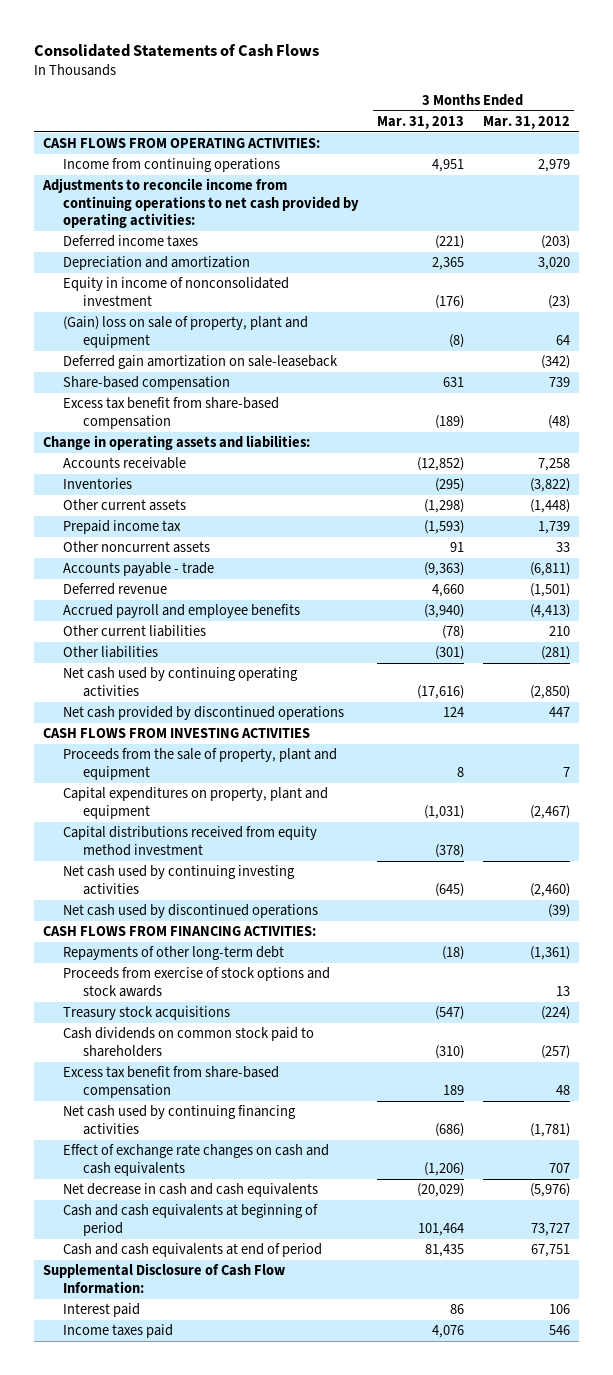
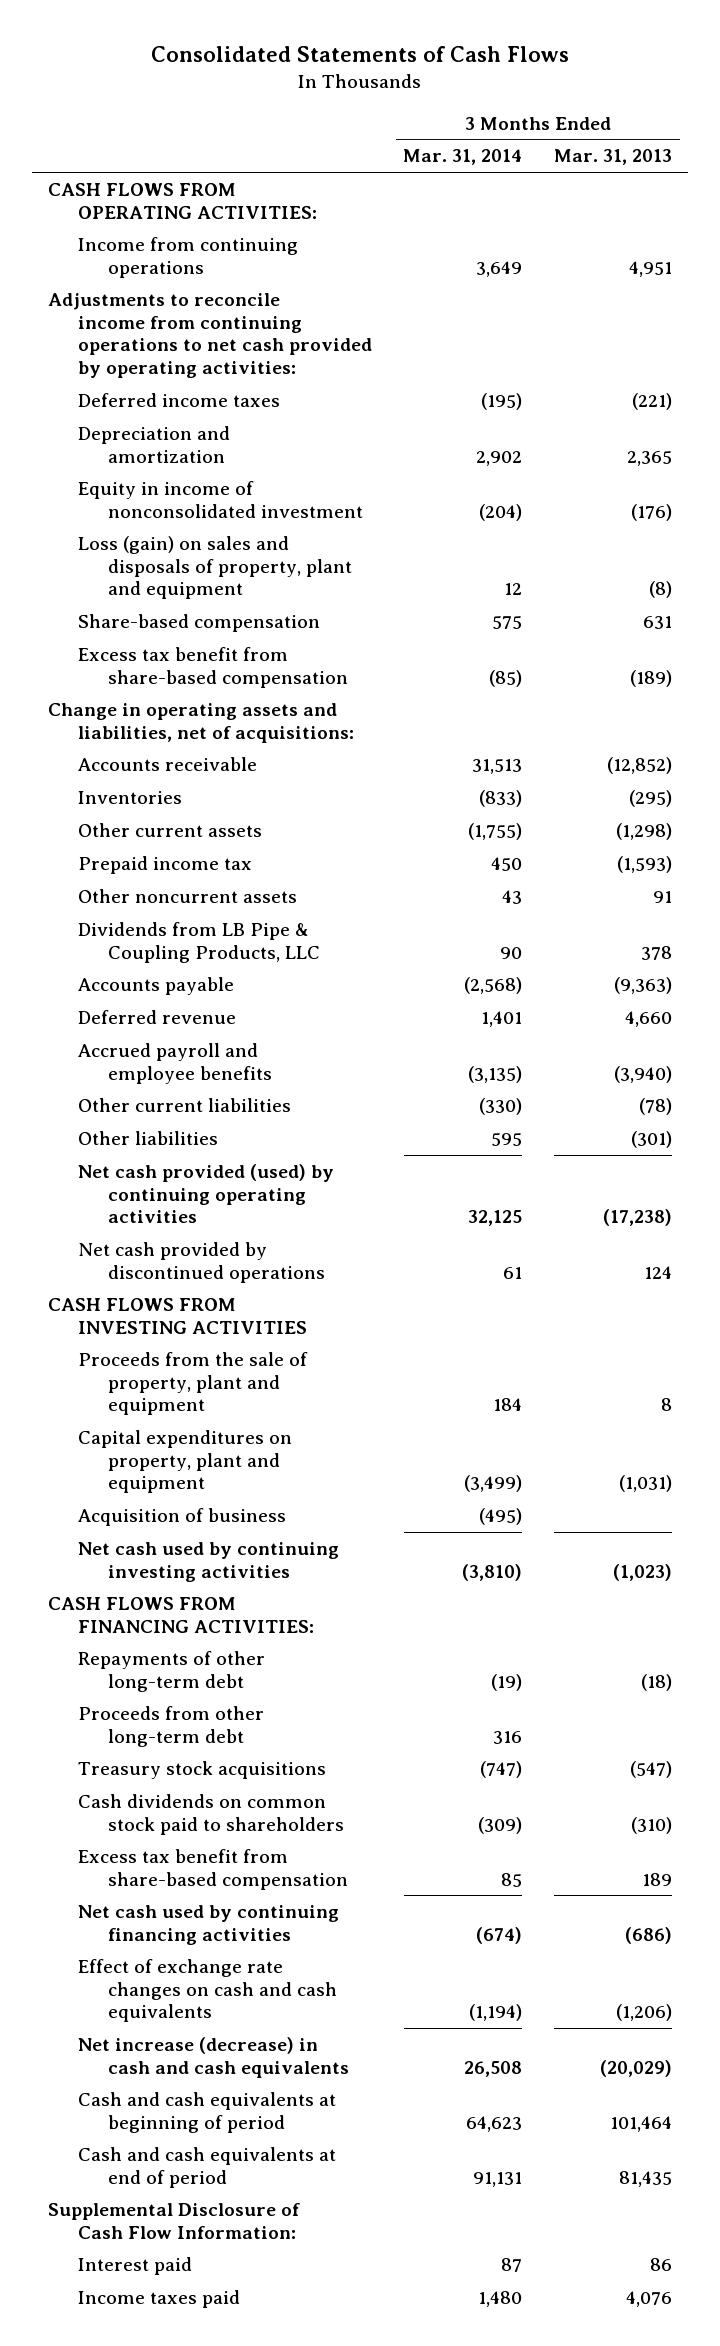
[482,115,570,129] Mar. 31, 2012 -> none
none -> [403,149,523,166] Mar. 31, 2014
[62,355,338,370] Deferred gain amortization on sale-leaseback -> none
[62,316,308,348] (Gain) loss on sale of property, plant and equipment -> [78,535,353,600] Loss (gain) on sales and disposals of property, plant and equipment
[42,435,310,451] Change in operating assets and liabilities: -> [47,702,355,743] Change in operating assets and liabilities, net of acquisitions:
none -> [78,921,321,963] Dividends from LB Pipe & Coupling Products, LLC
[62,562,214,577] Accounts payable - trade -> [78,976,235,995] Accounts payable
[62,667,298,697] Net cash used by continuing operating activities -> [78,1163,335,1224] Net cash provided (used) by continuing operating activities
[417,684,465,699] (17,616) -> [602,1209,672,1227] (17,238)
[62,826,317,856] Capital distributions received from equity method investment -> none
[62,904,318,919] Net cash used by discontinued operations -> none
none -> [78,1507,287,1526] Acquisition of business
[435,882,465,897] (645) -> [612,1563,672,1581] (1,023)
[62,967,330,997] Proceeds from exercise of stock options and stock awards -> none
none -> [78,1705,265,1747] Proceeds from other long-term debt
[62,1183,318,1198] Net decrease in cash and cash equivalents -> [78,2036,350,2078] Net increase (decrease) in cash and cash equivalents

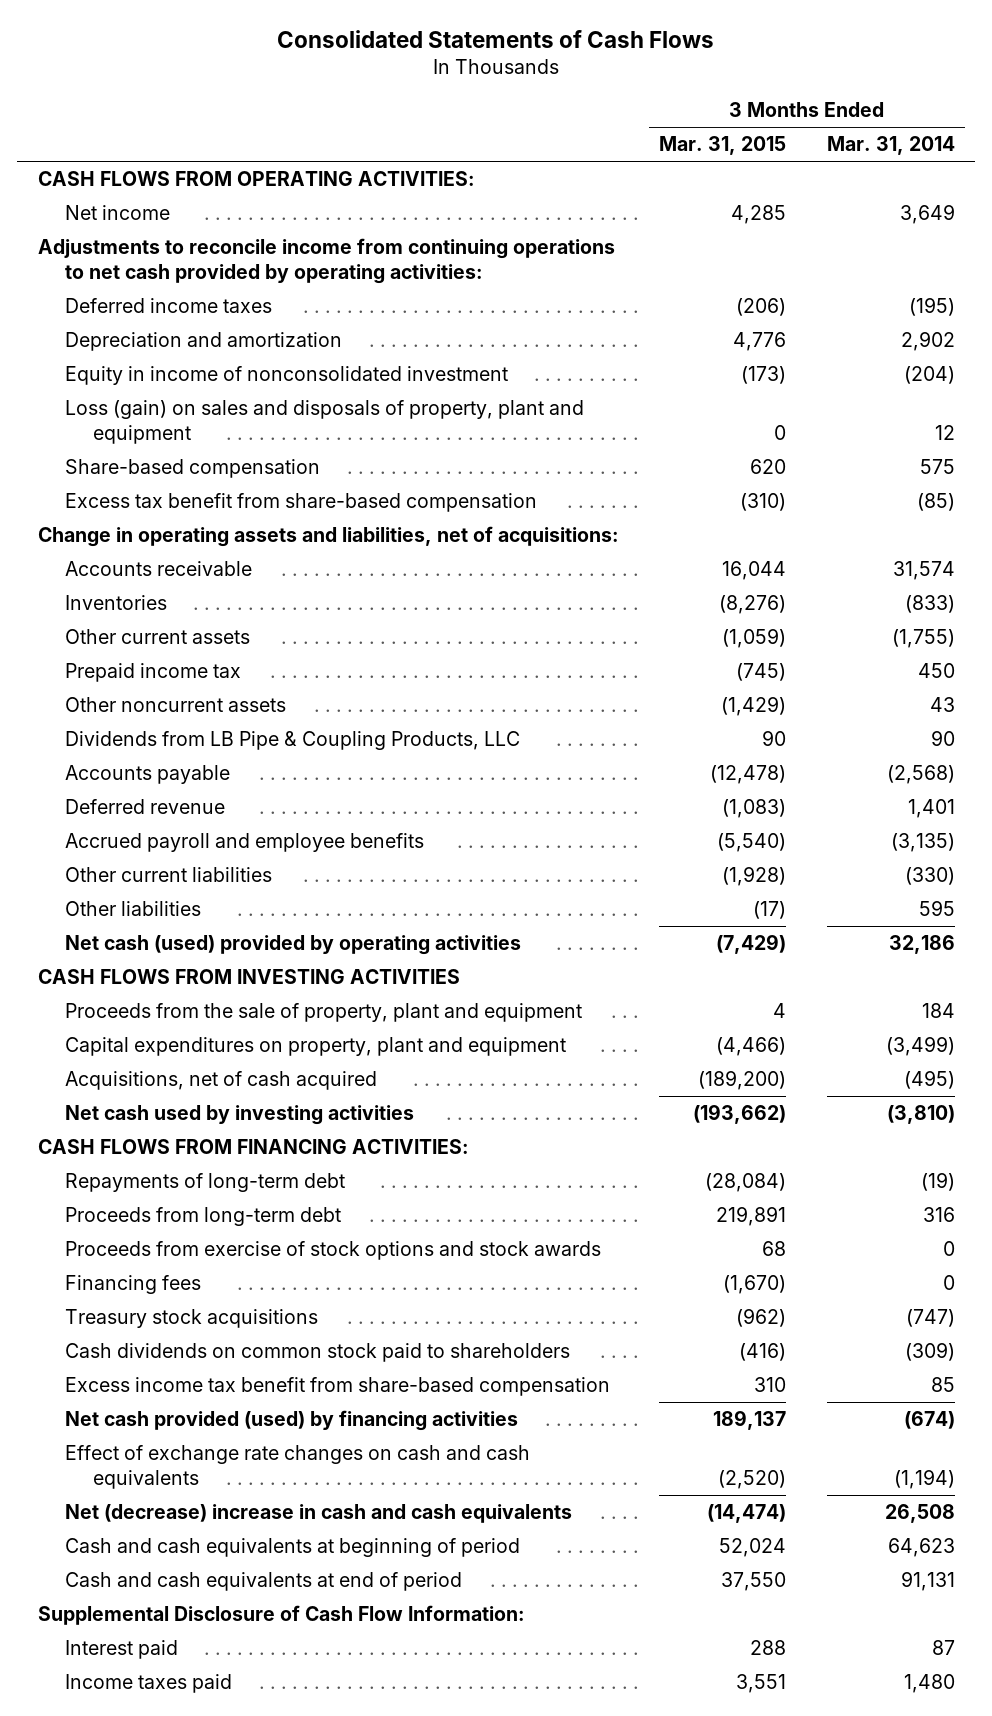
[553,149,672,166] Mar. 31, 2013 -> none
none -> [659,136,787,156] Mar. 31, 2015
[78,236,299,278] Income from continuing operations -> [65,205,171,221] Net income
[472,758,523,774] 31,513 -> [892,561,955,581] 31,574
[78,1241,326,1283] Net cash provided by discontinued operations -> none
[78,1163,335,1224] Net cash provided (used) by continuing operating activities -> [65,935,522,956] Net cash (used) provided by operating activities
[468,1210,523,1227] 32,125 -> [888,935,955,955] 32,186
[78,1507,287,1526] Acquisition of business -> [65,1071,378,1091] Acquisitions, net of cash acquired
[78,1541,340,1582] Net cash used by continuing investing activities -> [65,1105,415,1126] Net cash used by investing activities
[78,1650,266,1692] Repayments of other long-term debt -> [65,1173,346,1193] Repayments of long-term debt
[78,1705,265,1747] Proceeds from other long-term debt -> [65,1207,342,1227] Proceeds from long-term debt
none -> [65,1241,602,1261] Proceeds from exercise of stock options and stock awards
none -> [65,1275,202,1295] Financing fees
[78,1848,349,1890] Excess tax benefit from share-based compensation -> [65,1377,611,1397] Excess income tax benefit from share-based compensation
[78,1904,340,1945] Net cash used by continuing financing activities -> [65,1410,519,1432] Net cash provided (used) by financing activities
[78,2036,350,2078] Net increase (decrease) in cash and cash equivalents -> [65,1504,573,1524] Net (decrease) increase in cash and cash equivalents

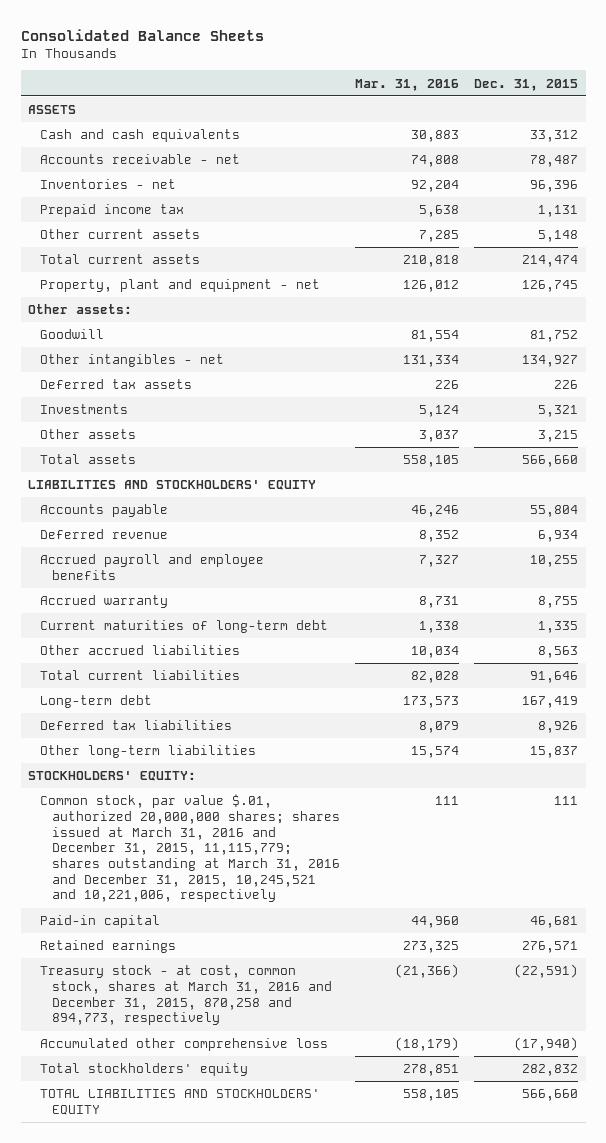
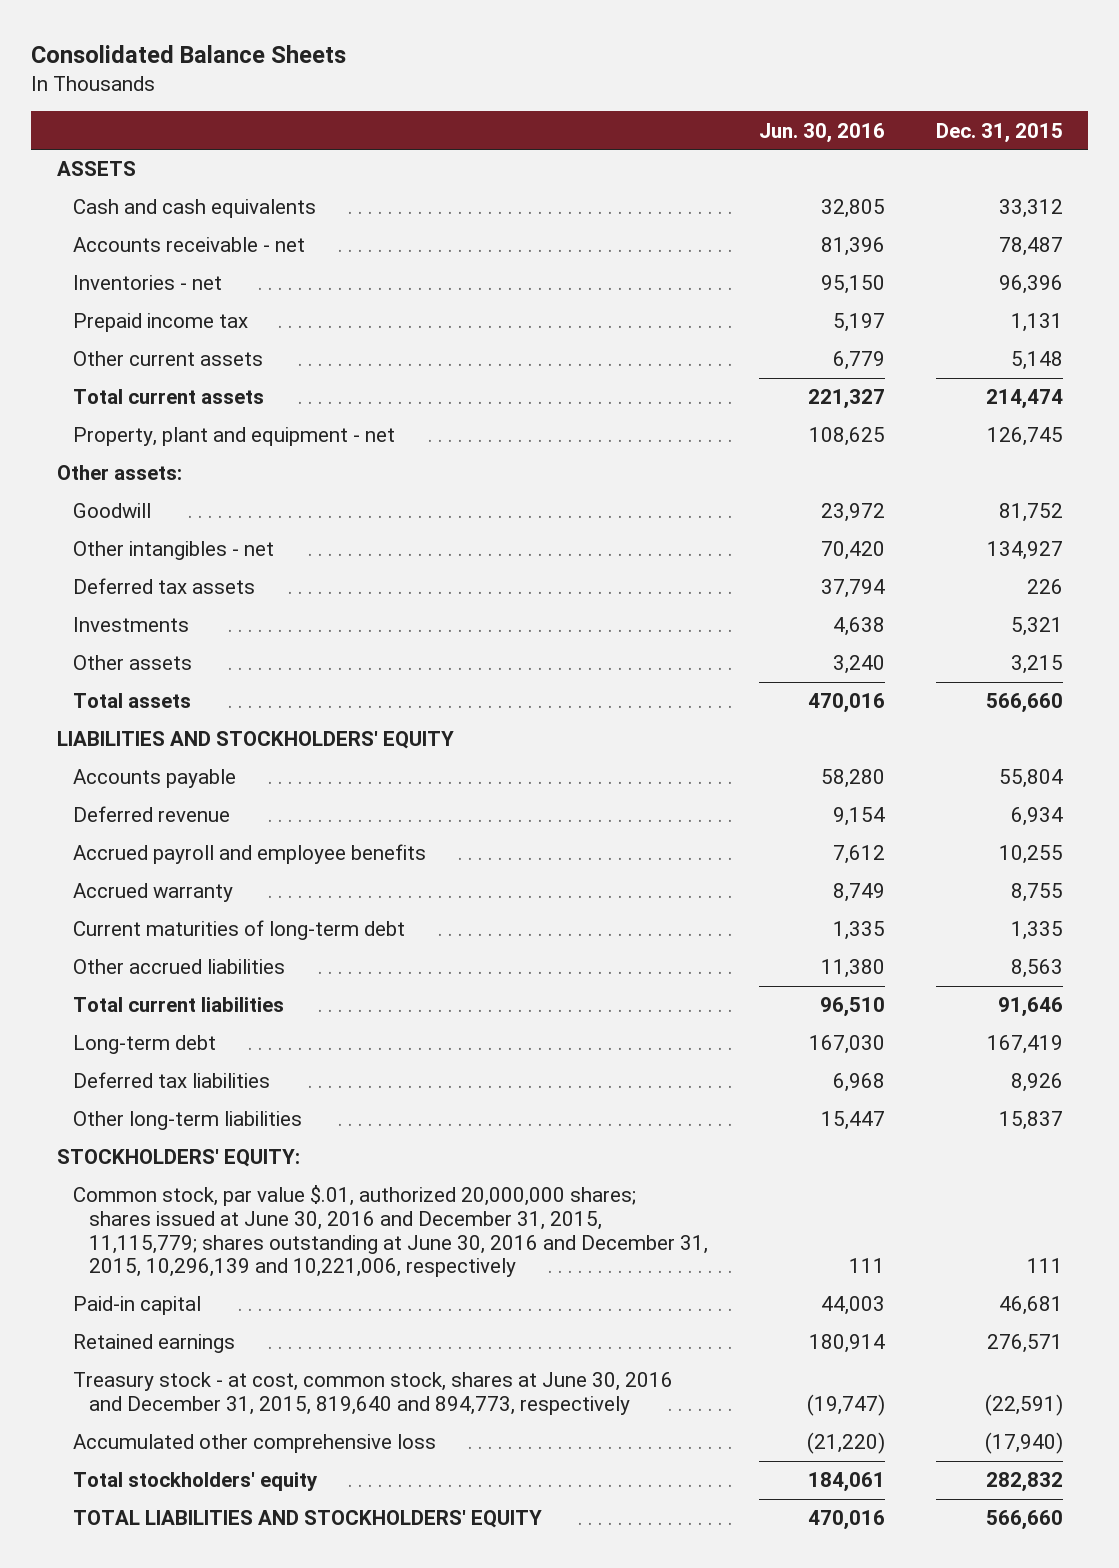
[355,78,460,91] Mar. 31, 2016 -> none
none -> [758,122,885,143] Jun. 30, 2016
[40,794,341,903] Common stock, par value $.01, authorized 20,000,000 shares; shares issued at March 31, 2016 and December 31, 2015, 11,115,779; shares outstanding at March 31, 2016 and December 31, 2015, 10,245,521 and 10,221,006, respectively -> [72,1185,709,1278] Common stock, par value $.01, authorized 20,000,000 shares; shares issued at June 30, 2016 and December 31, 2015, 11,115,779; shares outstanding at June 30, 2016 and December 31, 2015, 10,296,139 and 10,221,006, respectively
[40,965,333,1026] Treasury stock - at cost, common stock, shares at March 31, 2016 and December 31, 2015, 870,258 and 894,773, respectively -> [72,1372,673,1415] Treasury stock - at cost, common stock, shares at June 30, 2016 and December 31, 2015, 819,640 and 894,773, respectively

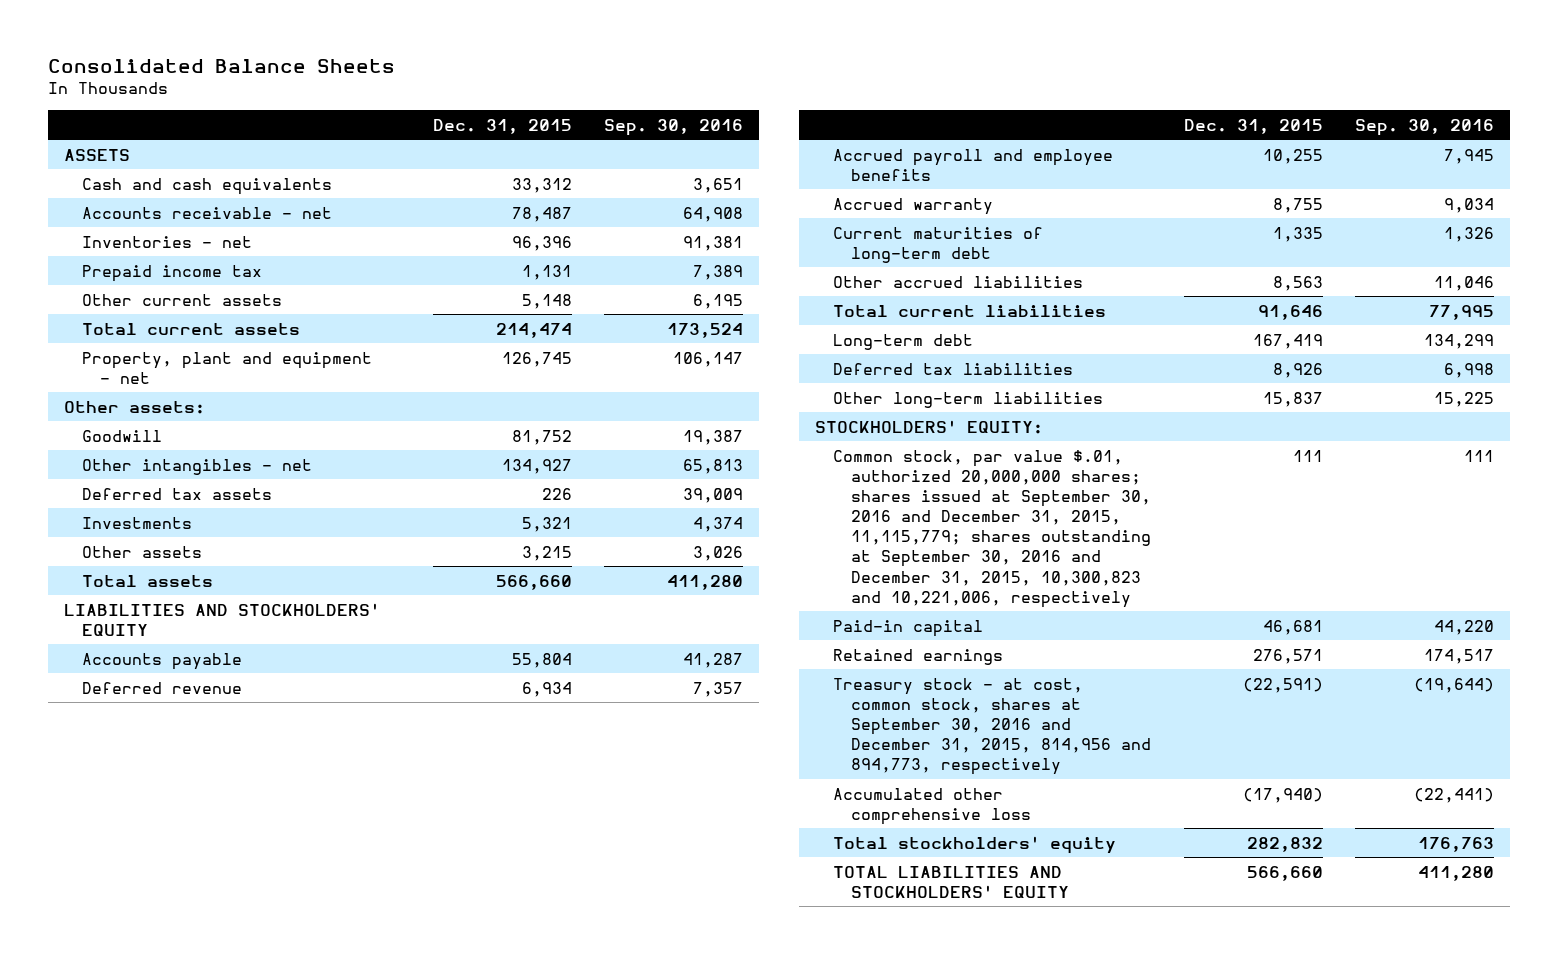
[758,122,885,143] Jun. 30, 2016 -> none
none -> [603,118,743,136] Sep. 30, 2016
[72,1185,709,1278] Common stock, par value $.01, authorized 20,000,000 shares; shares issued at June 30, 2016 and December 31, 2015, 11,115,779; shares outstanding at June 30, 2016 and December 31, 2015, 10,296,139 and 10,221,006, respectively -> [833,449,1152,608] Common stock, par value $.01, authorized 20,000,000 shares; shares issued at September 30, 2016 and December 31, 2015, 11,115,779; shares outstanding at September 30, 2016 and December 31, 2015, 10,300,823 and 10,221,006, respectively
[72,1372,673,1415] Treasury stock - at cost, common stock, shares at June 30, 2016 and December 31, 2015, 819,640 and 894,773, respectively -> [833,677,1152,776] Treasury stock - at cost, common stock, shares at September 30, 2016 and December 31, 2015, 814,956 and 894,773, respectively

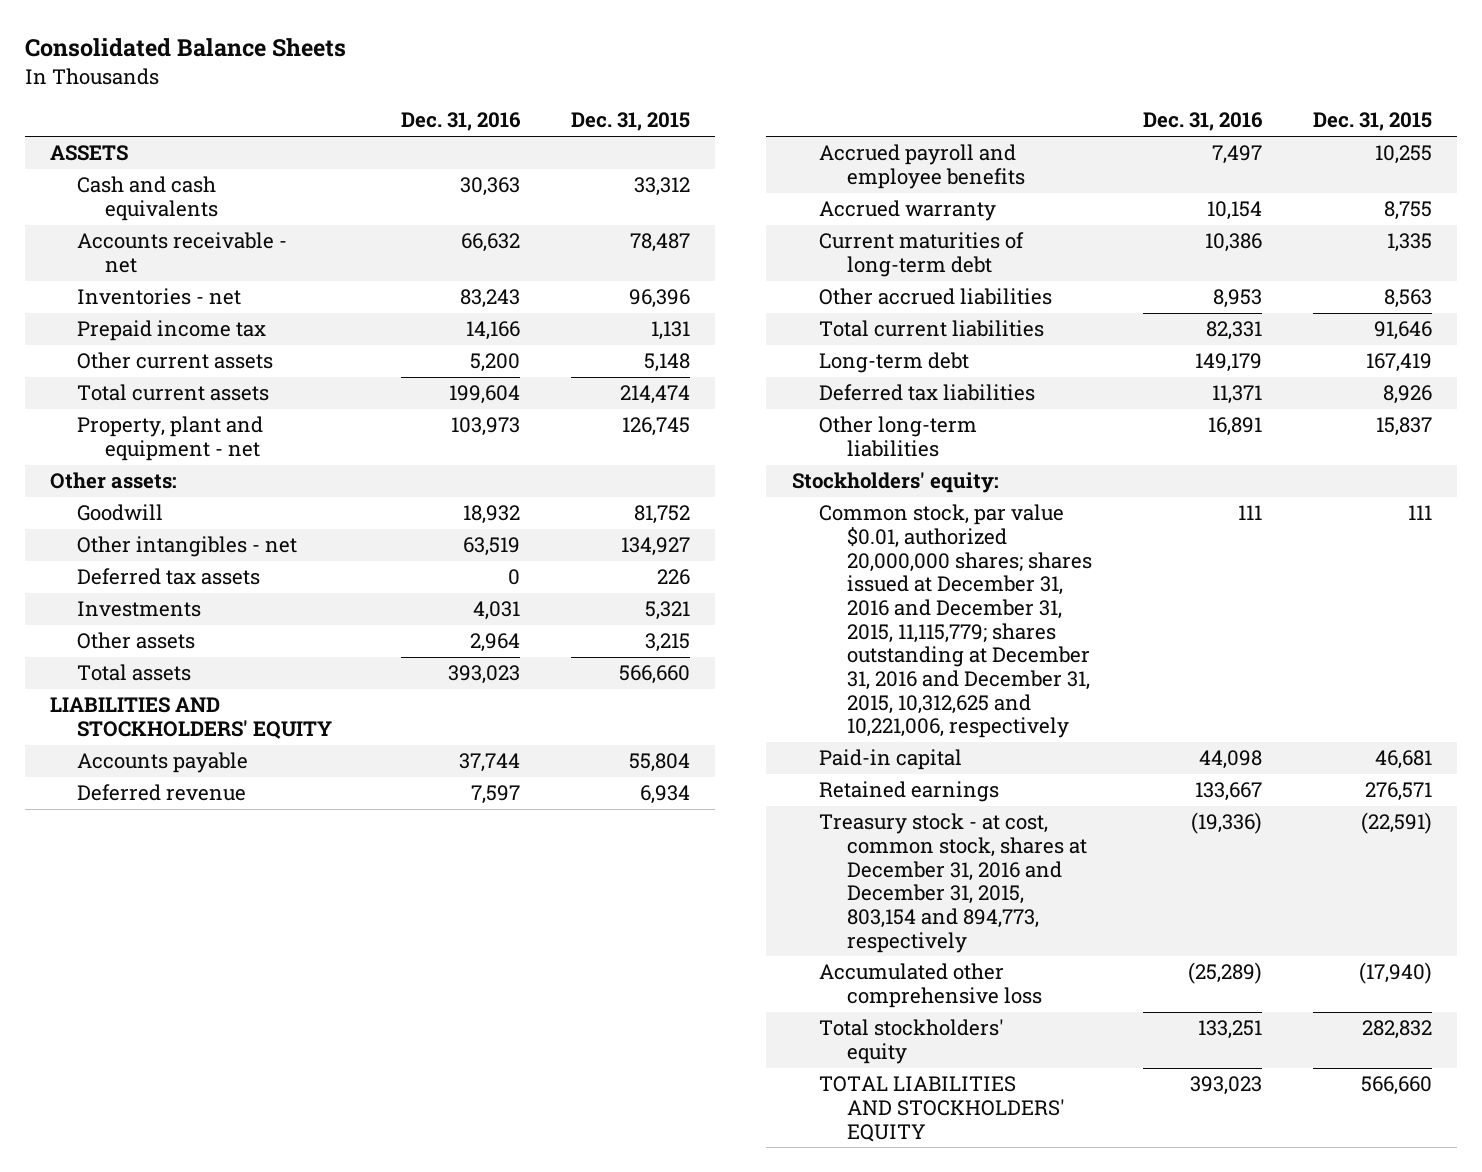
[603,118,743,136] Sep. 30, 2016 -> none
none -> [400,112,521,132] Dec. 31, 2016
[815,419,1044,434] STOCKHOLDERS' EQUITY: -> [791,472,999,494] Stockholders' equity:
[833,449,1152,608] Common stock, par value $.01, authorized 20,000,000 shares; shares issued at September 30, 2016 and December 31, 2015, 11,115,779; shares outstanding at September 30, 2016 and December 31, 2015, 10,300,823 and 10,221,006, respectively -> [819,504,1092,739] Common stock, par value $0.01, authorized 20,000,000 shares; shares issued at December 31, 2016 and December 31, 2015, 11,115,779; shares outstanding at December 31, 2016 and December 31, 2015, 10,312,625 and 10,221,006, respectively
[833,677,1152,776] Treasury stock - at cost, common stock, shares at September 30, 2016 and December 31, 2015, 814,956 and 894,773, respectively -> [819,813,1087,953] Treasury stock - at cost, common stock, shares at December 31, 2016 and December 31, 2015, 803,154 and 894,773, respectively

